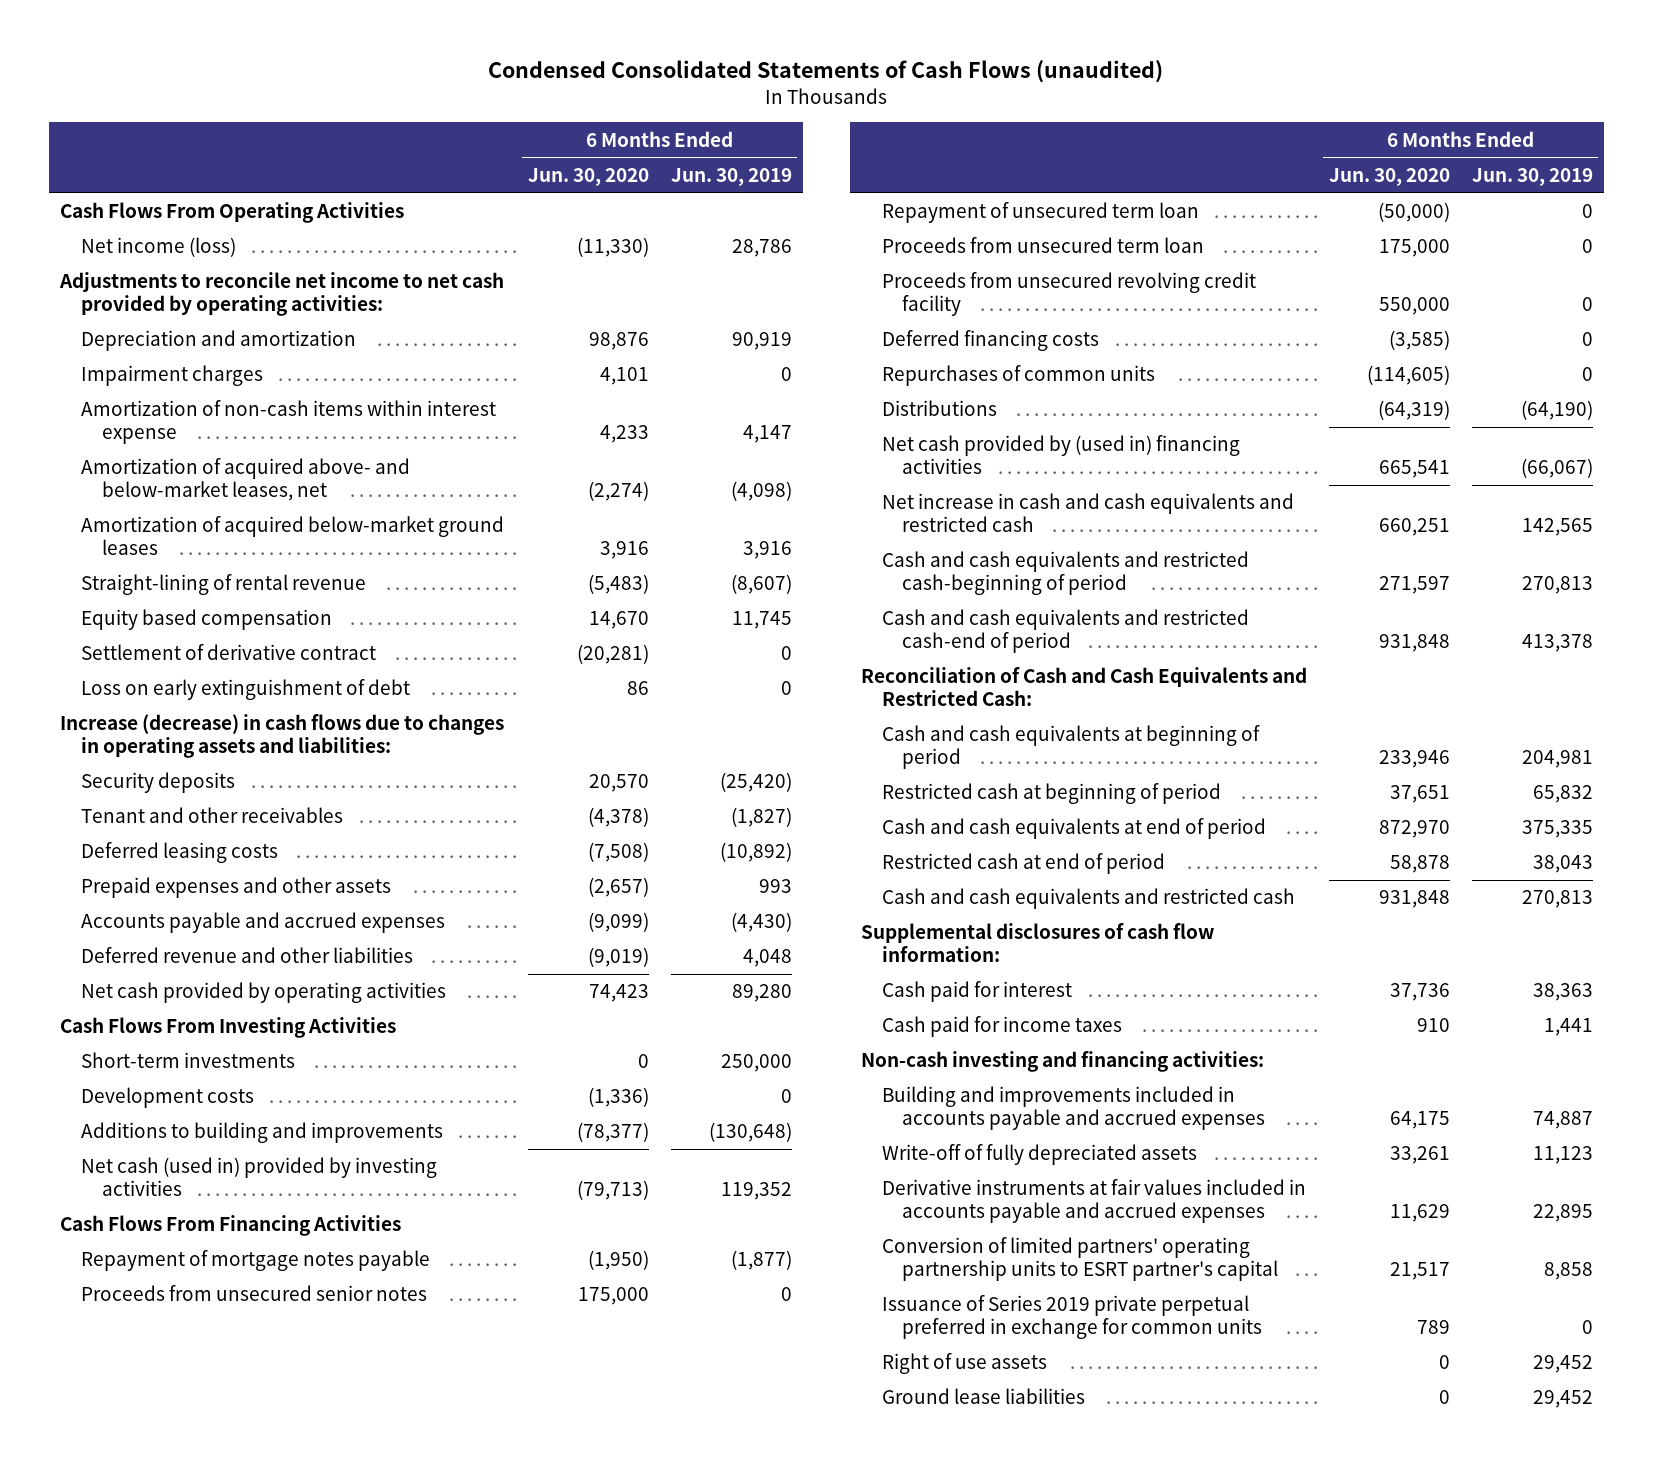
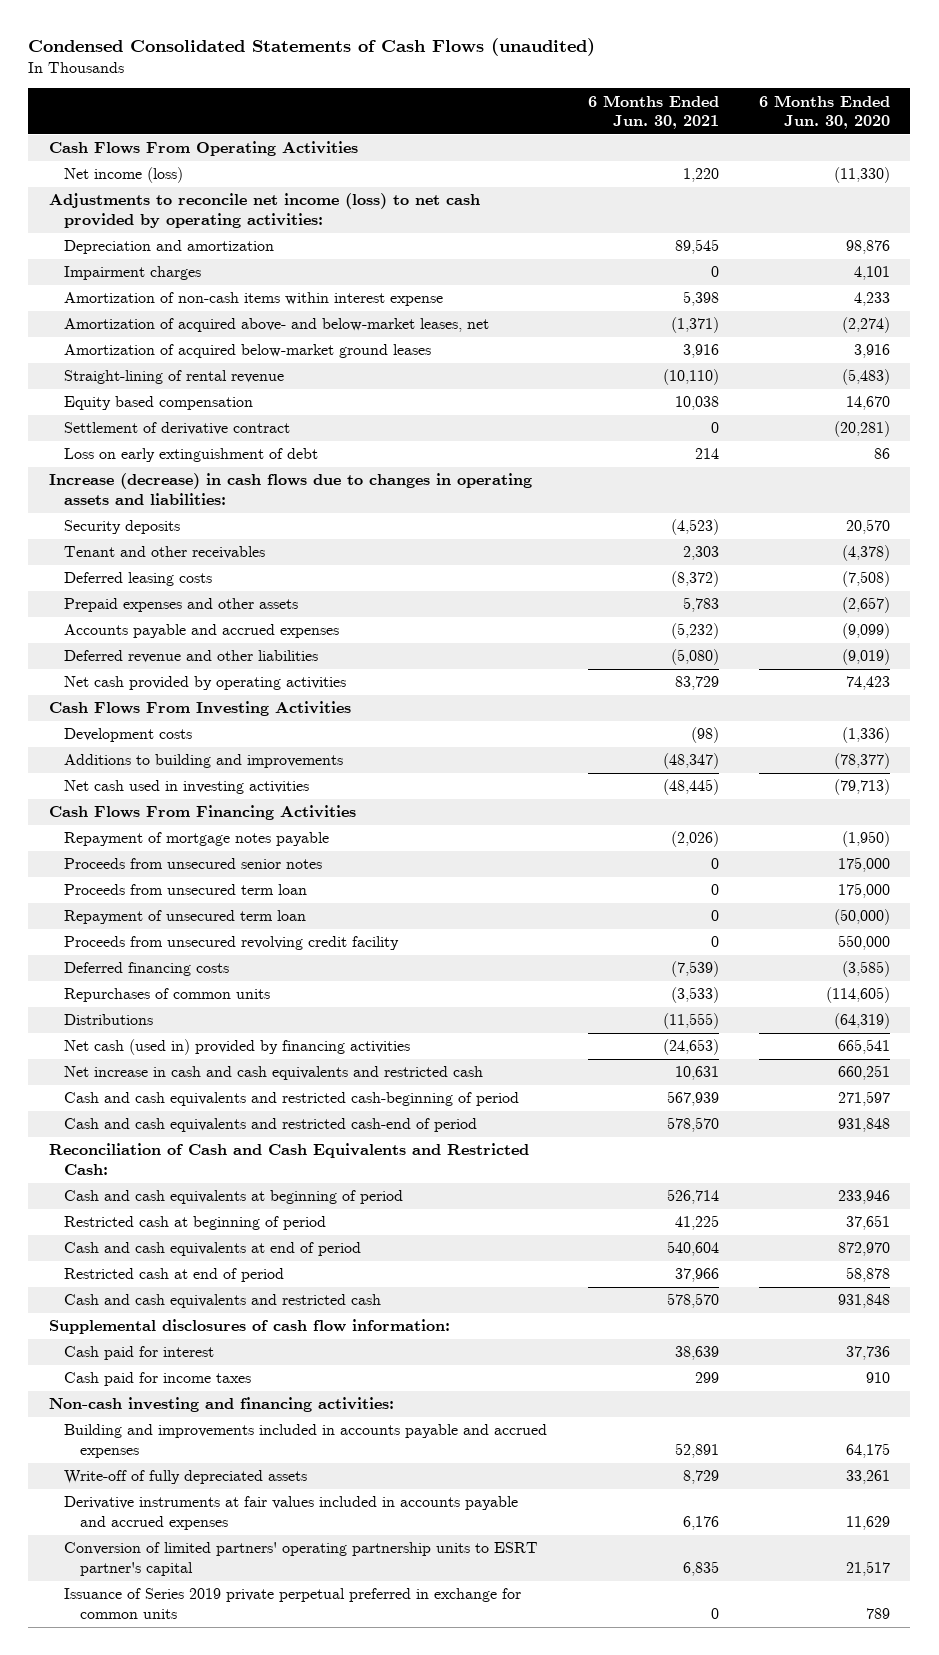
[670,168,792,187] Jun. 30, 2019 -> none
none -> [587,94,719,130] 6 Months Ended Jun. 30, 2021
[59,272,505,316] Adjustments to reconcile net income to net cash provided by operating activities: -> [48,193,480,228] Adjustments to reconcile net income (loss) to net cash provided by operating activities:
[80,1052,295,1069] Short-term investments -> none
[80,1157,437,1196] Net cash (used in) provided by investing activities -> [64,780,310,795] Net cash used in investing activities
[881,202,1199,224] Repayment of unsecured term loan -> [64,910,307,925] Repayment of unsecured term loan
[881,435,1240,474] Net cash provided by (used in) financing activities -> [64,1039,411,1056] Net cash (used in) provided by financing activities
[881,1353,1047,1375] Right of use assets -> none
[881,1388,1085,1405] Ground lease liabilities -> none

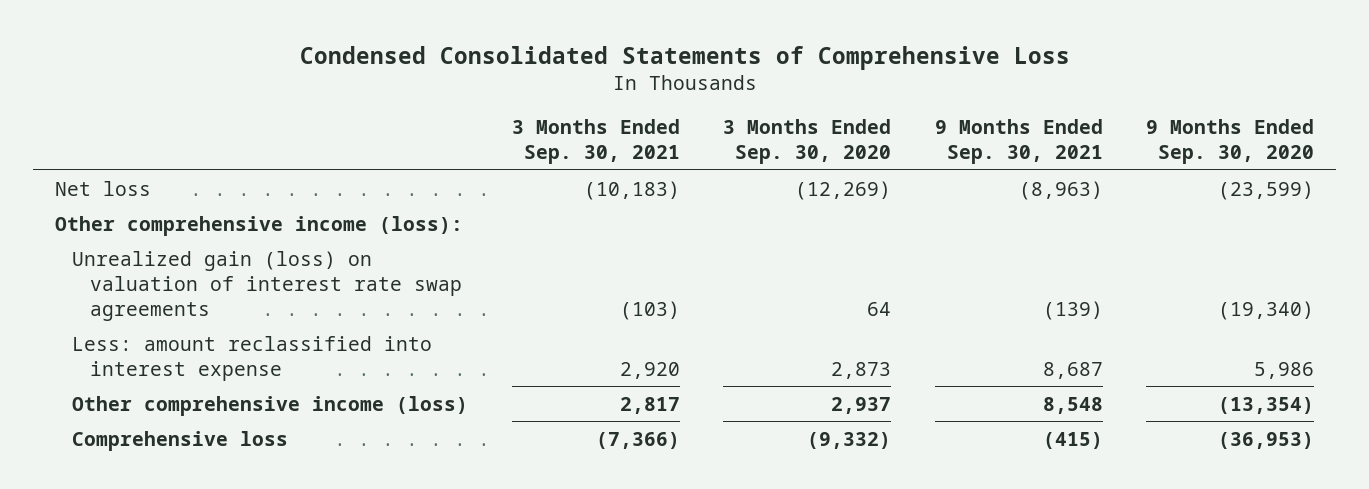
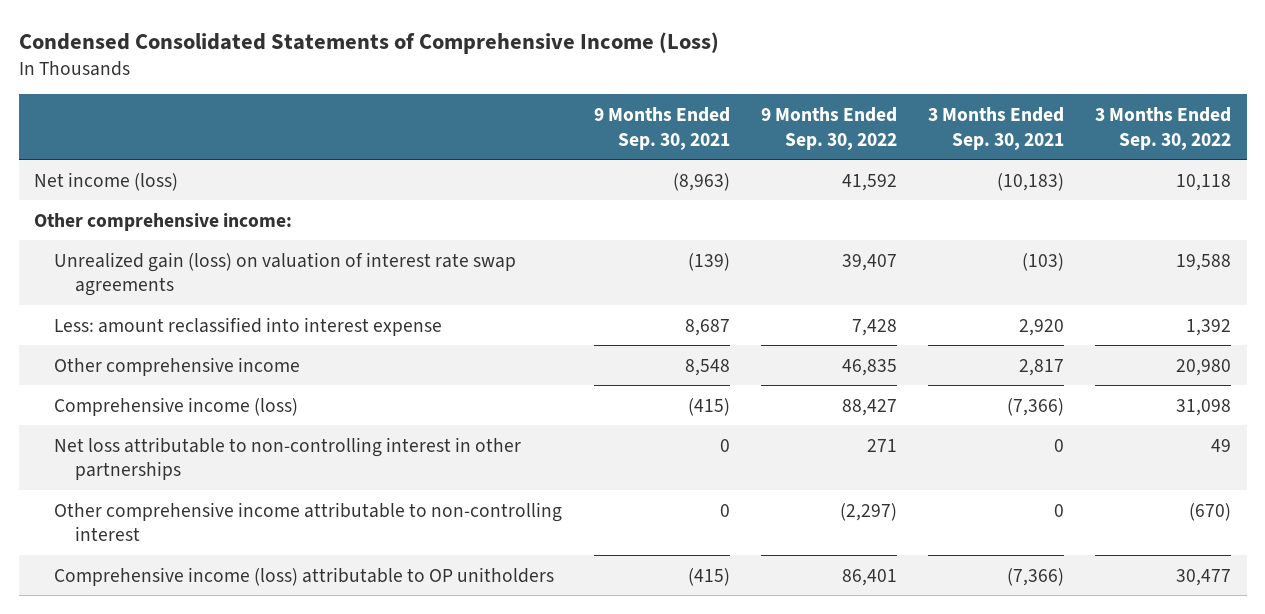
[299,45,1070,70] Condensed Consolidated Statements of Comprehensive Loss -> [18,31,719,54] Condensed Consolidated Statements of Comprehensive Income (Loss)
[723,118,892,164] 3 Months Ended Sep. 30, 2020 -> none
[1146,118,1315,164] 9 Months Ended Sep. 30, 2020 -> none
none -> [760,106,897,150] 9 Months Ended Sep. 30, 2022
none -> [1095,106,1232,150] 3 Months Ended Sep. 30, 2022
[55,180,152,196] Net loss -> [34,171,179,191] Net income (loss)
[55,215,464,236] Other comprehensive income (loss): -> [34,212,293,231] Other comprehensive income:
[72,395,469,416] Other comprehensive income (loss) -> [54,356,301,376] Other comprehensive income
[72,430,289,451] Comprehensive loss -> [54,396,299,416] Comprehensive income (loss)
none -> [54,436,522,481] Net loss attributable to non-controlling interest in other partnerships
none -> [54,501,563,542] Other comprehensive income attributable to non-controlling interest
none -> [54,566,555,586] Comprehensive income (loss) attributable to OP unitholders

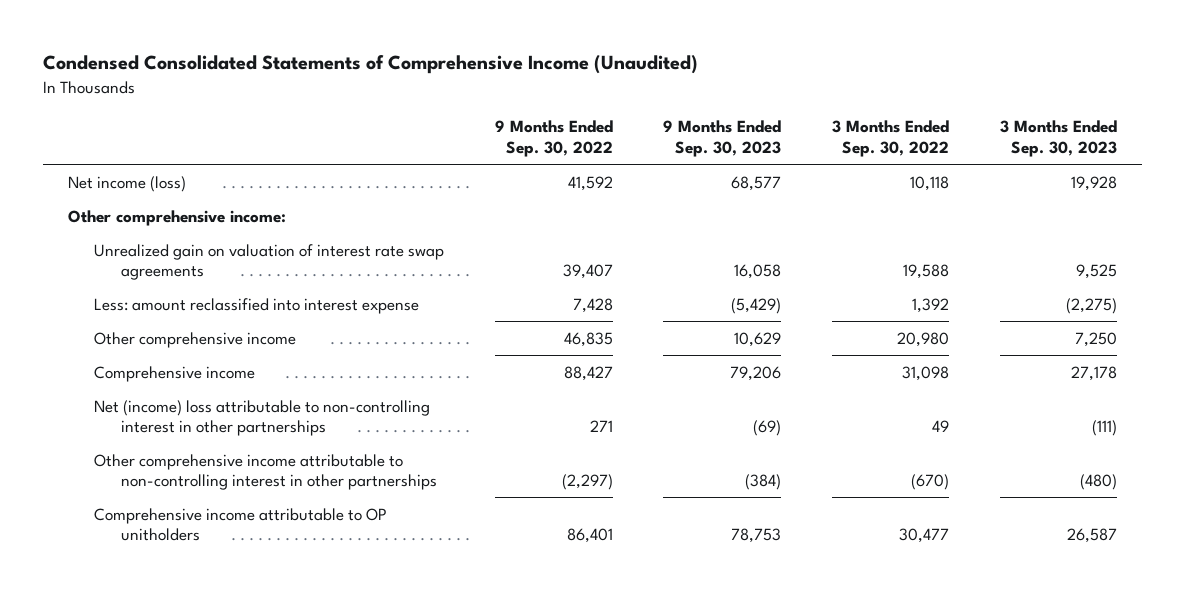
[18,31,719,54] Condensed Consolidated Statements of Comprehensive Income (Loss) -> [42,55,698,75] Condensed Consolidated Statements of Comprehensive Income (Unaudited)
[593,106,730,150] 9 Months Ended Sep. 30, 2021 -> none
[927,106,1064,150] 3 Months Ended Sep. 30, 2021 -> none
none -> [663,120,782,157] 9 Months Ended Sep. 30, 2023
none -> [999,120,1117,157] 3 Months Ended Sep. 30, 2023
[54,251,517,297] Unrealized gain (loss) on valuation of interest rate swap agreements -> [94,243,445,280] Unrealized gain on valuation of interest rate swap agreements
[54,396,299,416] Comprehensive income (loss) -> [94,365,256,382] Comprehensive income
[54,436,522,481] Net loss attributable to non-controlling interest in other partnerships -> [94,399,431,436] Net (income) loss attributable to non-controlling interest in other partnerships
[54,501,563,542] Other comprehensive income attributable to non-controlling interest -> [94,453,437,490] Other comprehensive income attributable to non-controlling interest in other partnerships
[54,566,555,586] Comprehensive income (loss) attributable to OP unitholders -> [94,507,388,541] Comprehensive income attributable to OP unitholders

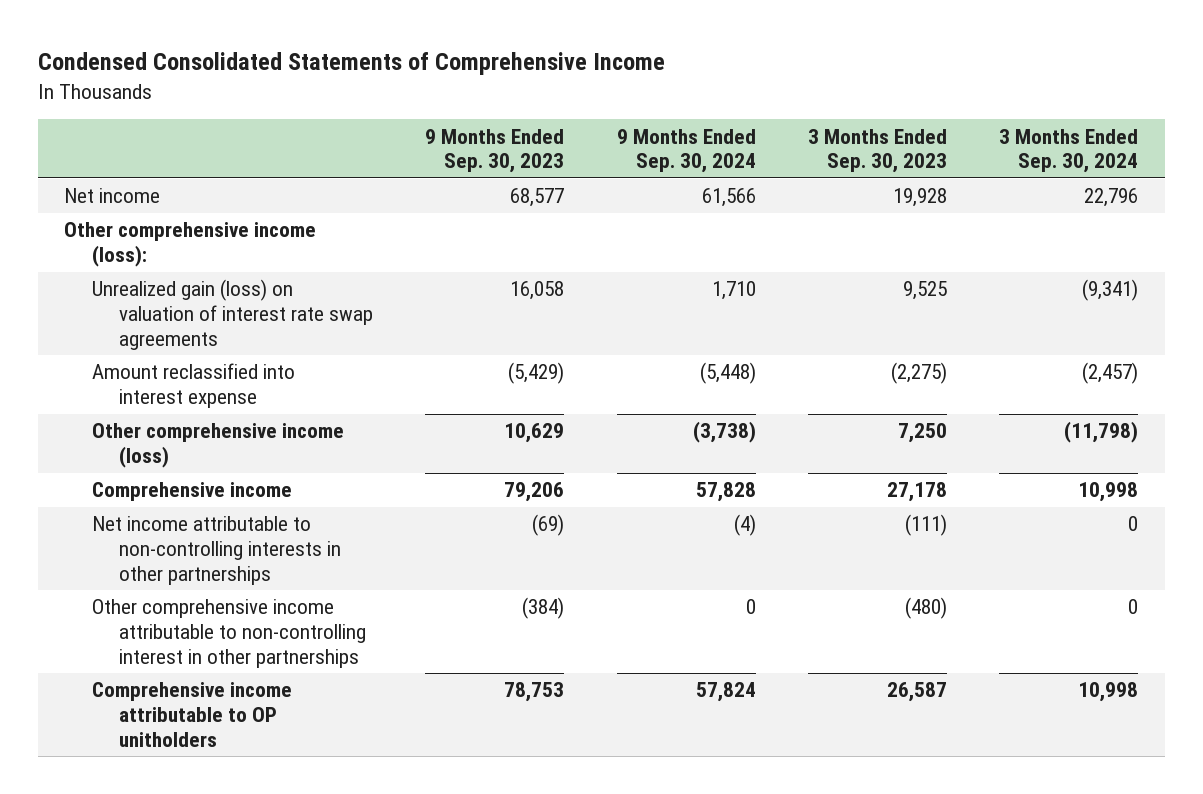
[42,55,698,75] Condensed Consolidated Statements of Comprehensive Income (Unaudited) -> [38,52,666,76] Condensed Consolidated Statements of Comprehensive Income
[494,120,613,157] 9 Months Ended Sep. 30, 2022 -> none
[832,120,950,157] 3 Months Ended Sep. 30, 2022 -> none
none -> [616,128,756,174] 9 Months Ended Sep. 30, 2024
none -> [999,128,1139,174] 3 Months Ended Sep. 30, 2024
[68,175,187,192] Net income (loss) -> [64,188,161,204] Net income
[68,209,287,226] Other comprehensive income: -> [64,222,317,268] Other comprehensive income (loss):
[94,243,445,280] Unrealized gain on valuation of interest rate swap agreements -> [91,279,374,350] Unrealized gain (loss) on valuation of interest rate swap agreements
[94,297,420,314] Less: amount reclassified into interest expense -> [91,363,295,409] Amount reclassified into interest expense
[94,331,297,348] Other comprehensive income -> [91,423,344,469] Other comprehensive income (loss)
[94,399,431,436] Net (income) loss attributable to non-controlling interest in other partnerships -> [91,516,342,585] Net income attributable to non-controlling interests in other partnerships

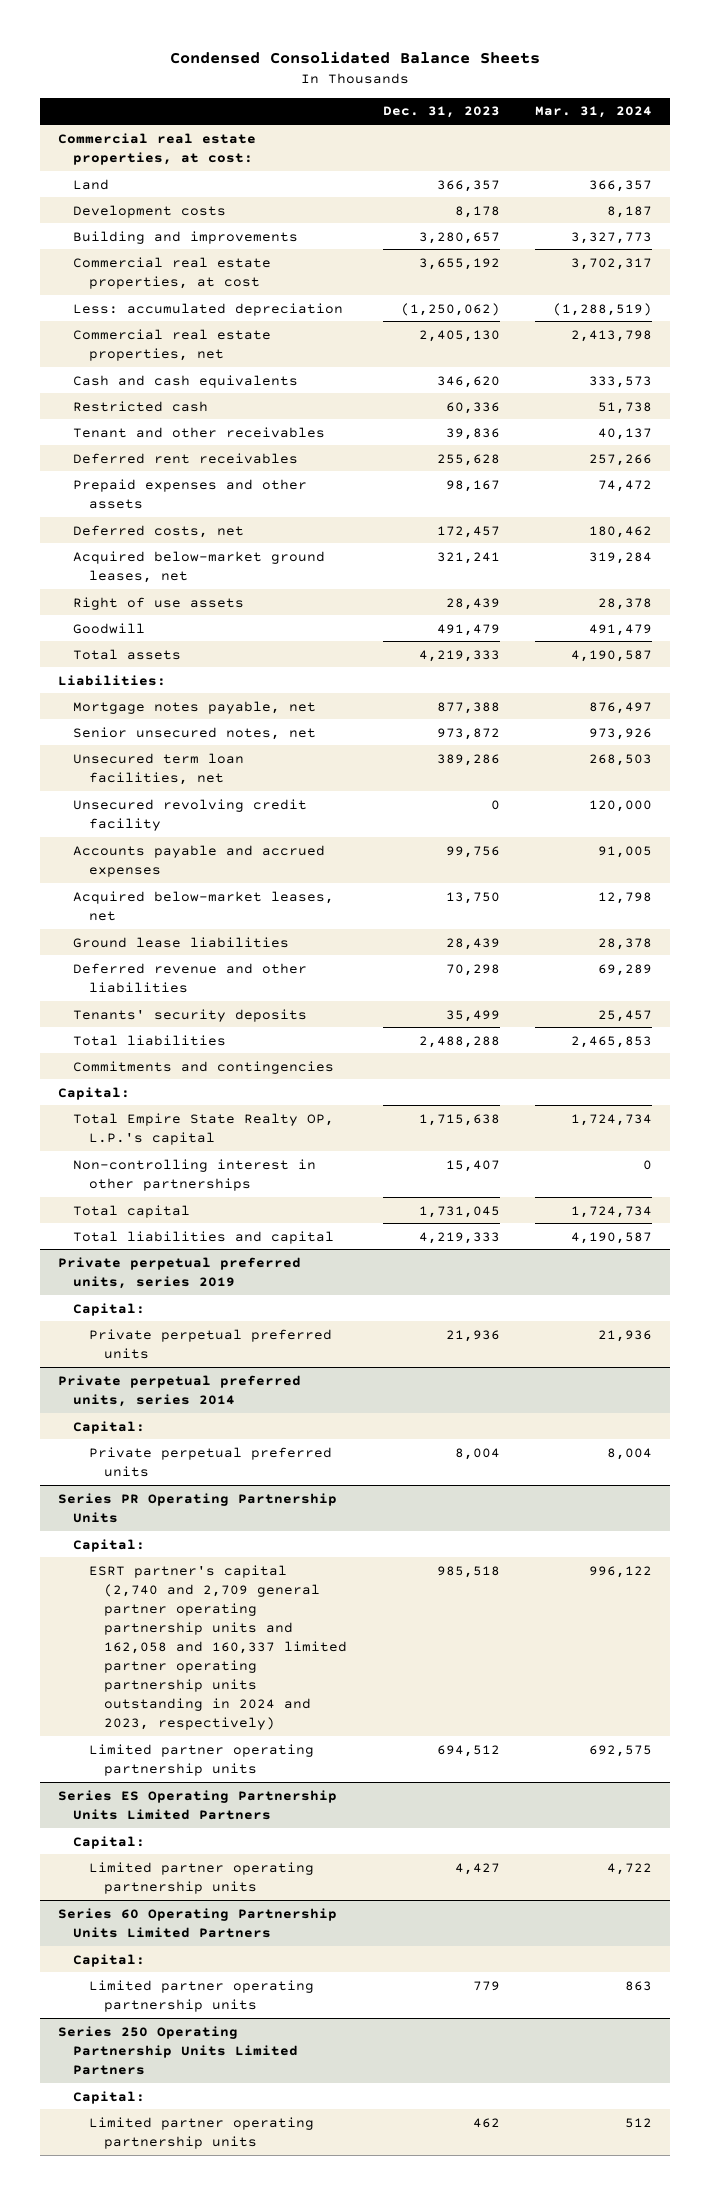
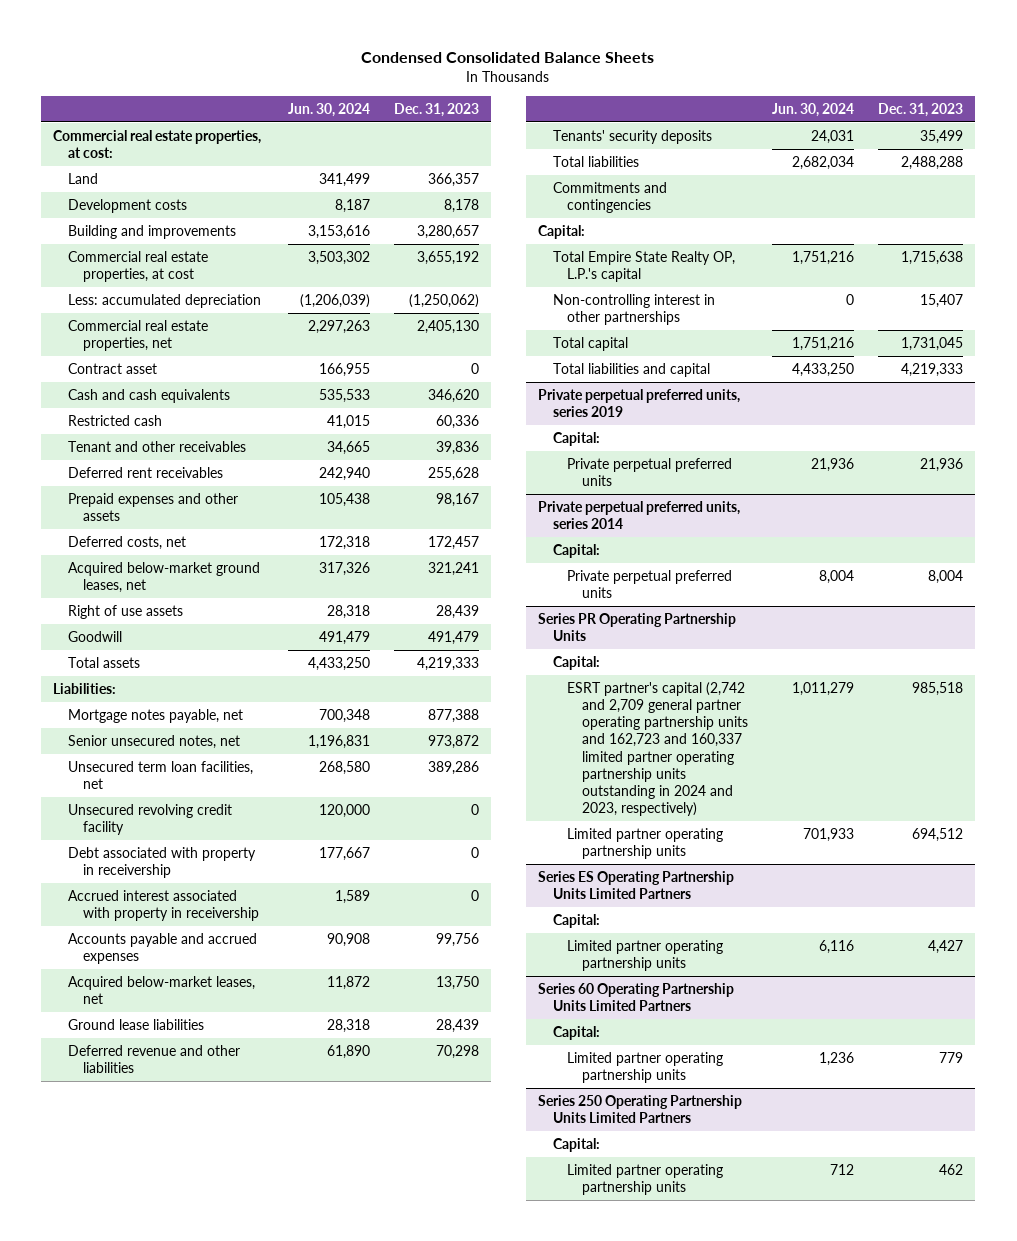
[535,106,653,119] Mar. 31, 2024 -> none
none -> [287,103,370,118] Jun. 30, 2024
none -> [68,362,158,374] Contract asset
none -> [68,846,257,879] Debt associated with property in receivership
none -> [68,889,259,922] Accrued interest associated with property in receivership
[88,1564,348,1731] ESRT partner's capital (2,740 and 2,709 general partner operating partnership units and 162,058 and 160,337 limited partner operating partnership units outstanding in 2024 and 2023, respectively) -> [567,681,749,817] ESRT partner's capital (2,742 and 2,709 general partner operating partnership units and 162,723 and 160,337 limited partner operating partnership units outstanding in 2024 and 2023, respectively)

